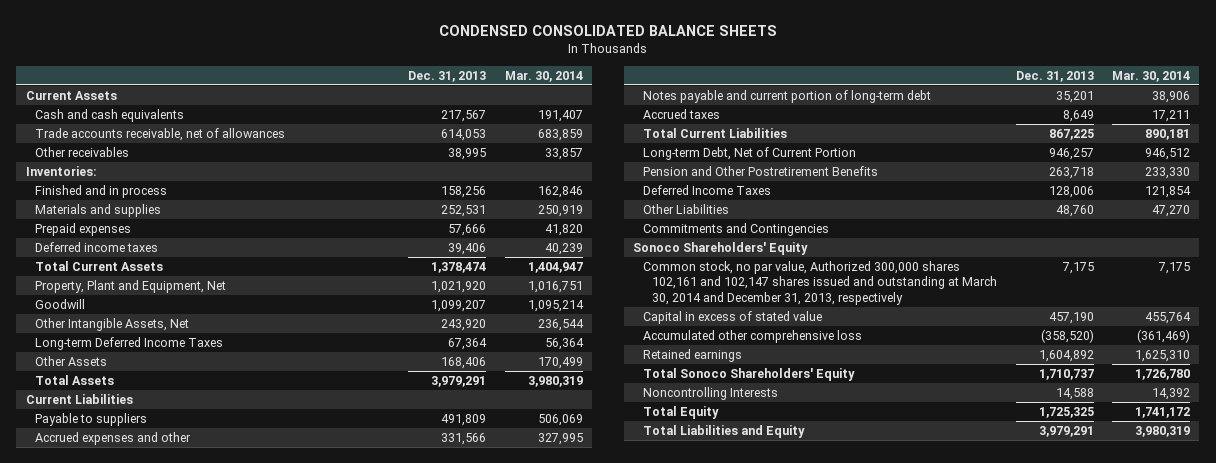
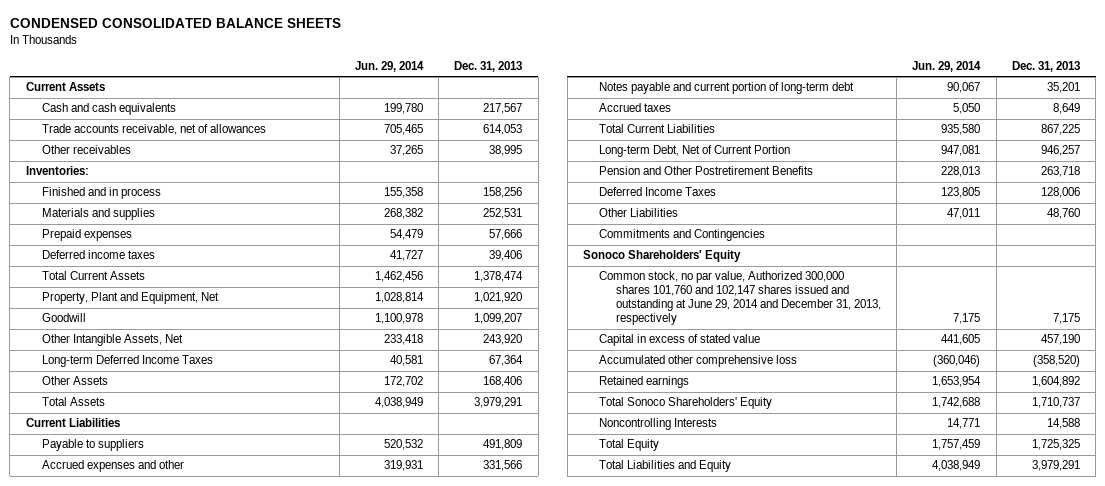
[504,70,583,82] Mar. 30, 2014 -> none
none -> [354,60,424,72] Jun. 29, 2014
[642,260,998,305] Common stock, no par value, Authorized 300,000 shares 102,161 and 102,147 shares issued and outstanding at March 30, 2014 and December 31, 2013, respectively -> [599,271,881,326] Common stock, no par value, Authorized 300,000 shares 101,760 and 102,147 shares issued and outstanding at June 29, 2014 and December 31, 2013, respectively

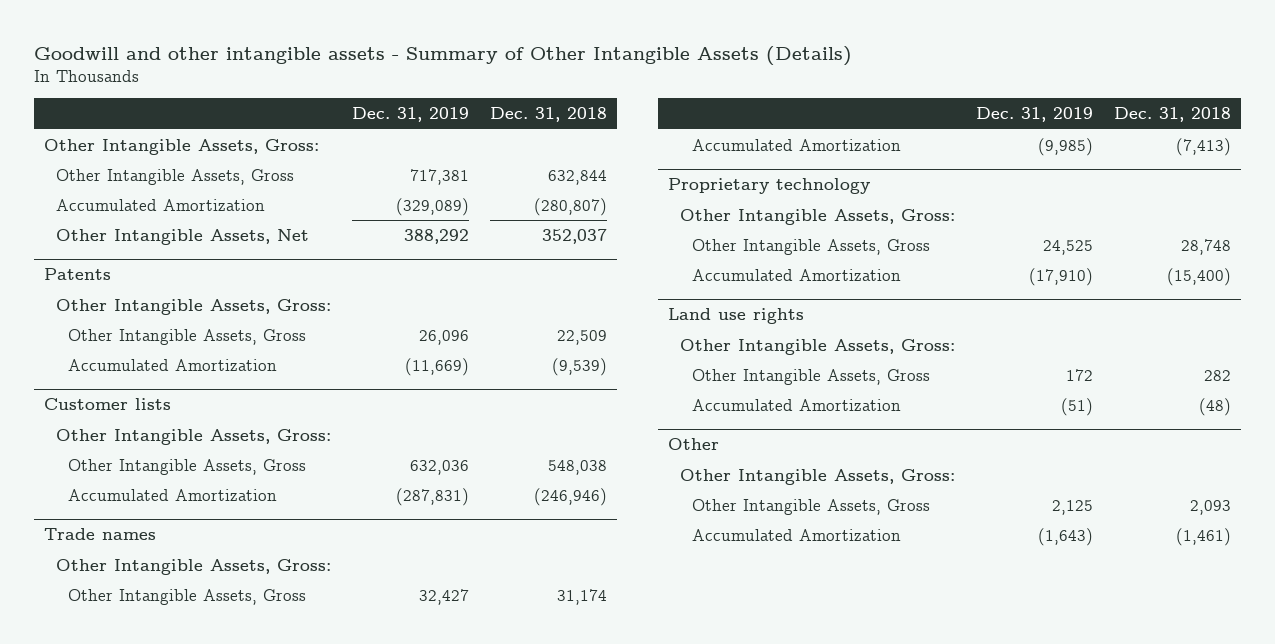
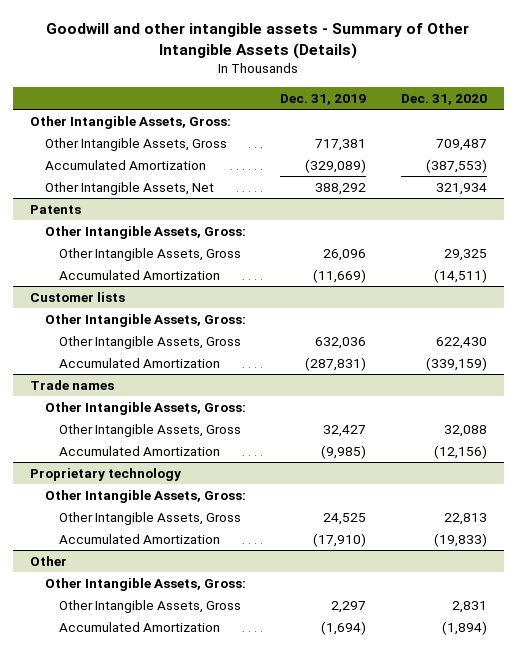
[489,107,607,123] Dec. 31, 2018 -> none
none -> [400,93,487,105] Dec. 31, 2020
[668,308,805,325] Land use rights -> none
[680,338,956,355] Other Intangible Assets, Gross: -> none
[692,368,931,385] Other Intangible Assets, Gross -> none
[692,398,902,411] Accumulated Amortization -> none
[1051,499,1093,515] 2,125 -> [331,600,367,613] 2,297
[1037,527,1093,546] (1,643) -> [321,620,367,635] (1,694)

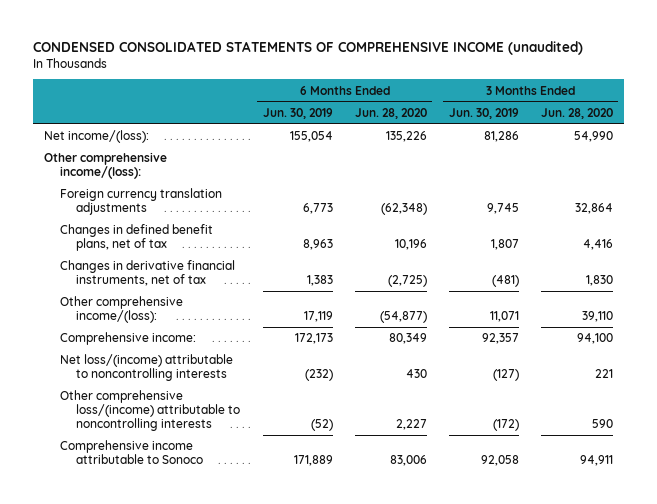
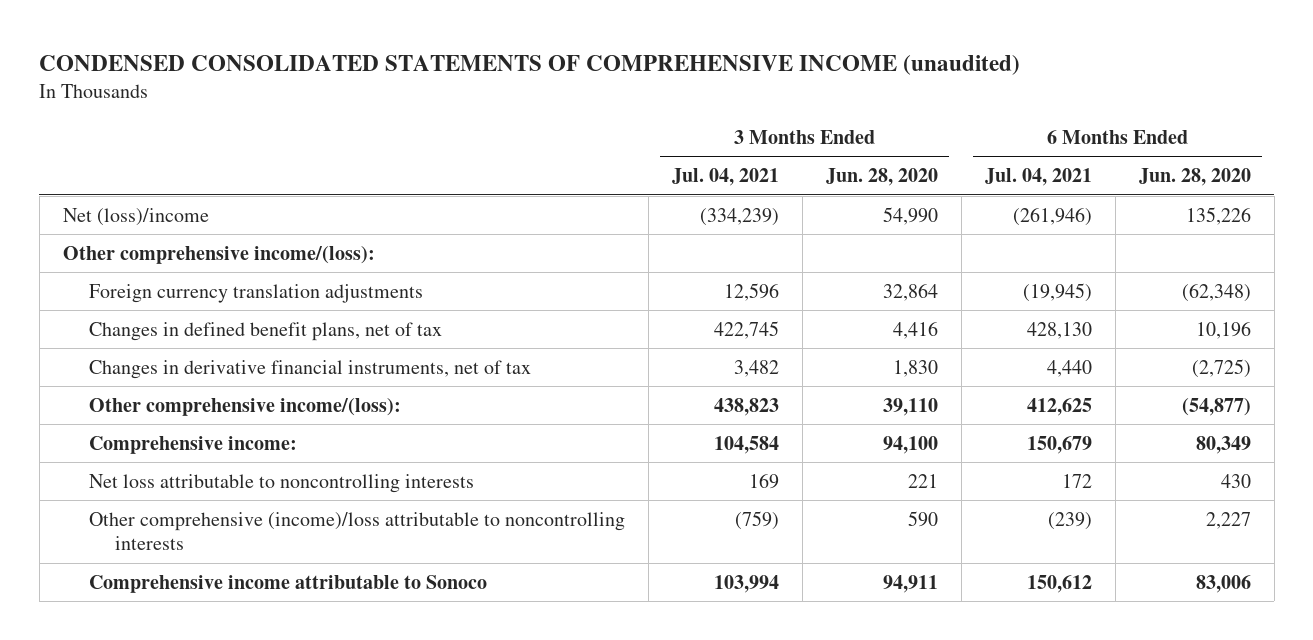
[262,107,333,119] Jun. 30, 2019 -> none
[448,107,519,119] Jun. 30, 2019 -> none
none -> [671,168,779,187] Jul. 04, 2021
none -> [984,168,1092,187] Jul. 04, 2021
[44,130,150,144] Net income/(loss): -> [62,207,209,226] Net (loss)/income
[60,354,234,382] Net loss/(income) attributable to noncontrolling interests -> [88,473,474,493] Net loss attributable to noncontrolling interests
[60,390,241,432] Other comprehensive loss/(income) attributable to noncontrolling interests -> [88,511,625,551] Other comprehensive (income)/loss attributable to noncontrolling interests

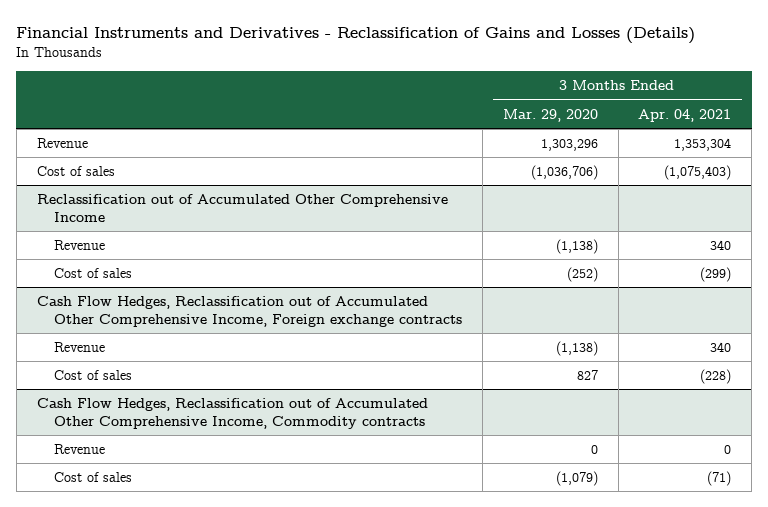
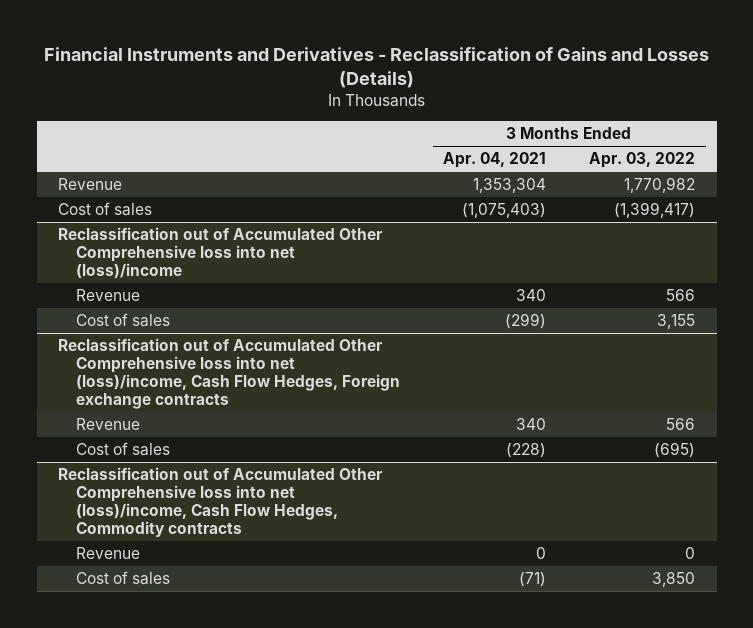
[502,108,598,122] Mar. 29, 2020 -> none
none -> [589,152,696,169] Apr. 03, 2022
[36,194,448,222] Reclassification out of Accumulated Other Comprehensive Income -> [58,227,384,280] Reclassification out of Accumulated Other Comprehensive loss into net (loss)/income
[36,296,463,327] Cash Flow Hedges, Reclassification out of Accumulated Other Comprehensive Income, Foreign exchange contracts -> [58,338,401,410] Reclassification out of Accumulated Other Comprehensive loss into net (loss)/income, Cash Flow Hedges, Foreign exchange contracts
[36,398,428,429] Cash Flow Hedges, Reclassification out of Accumulated Other Comprehensive Income, Commodity contracts -> [58,467,384,538] Reclassification out of Accumulated Other Comprehensive loss into net (loss)/income, Cash Flow Hedges, Commodity contracts

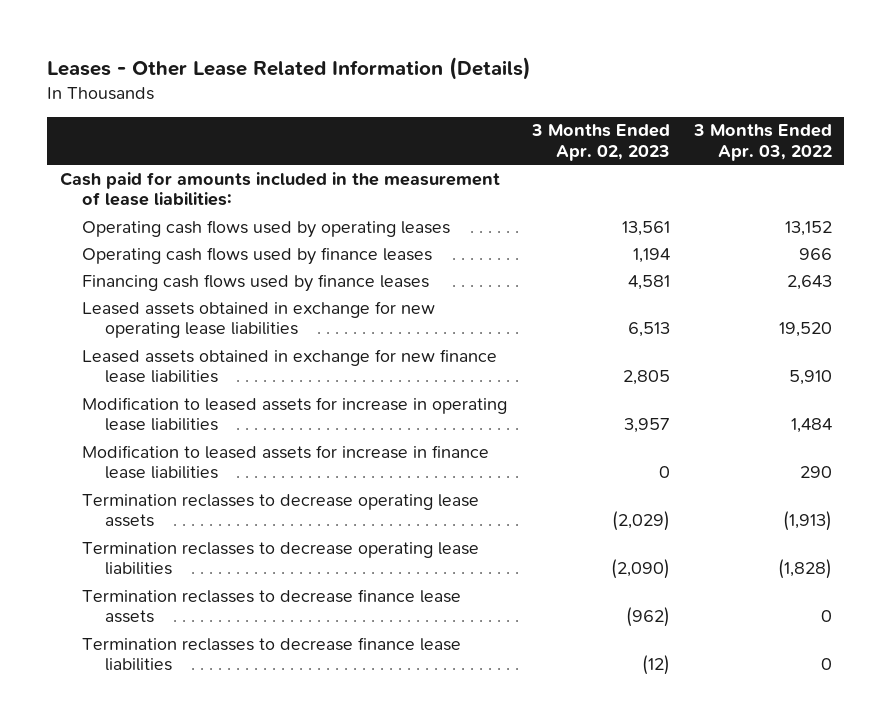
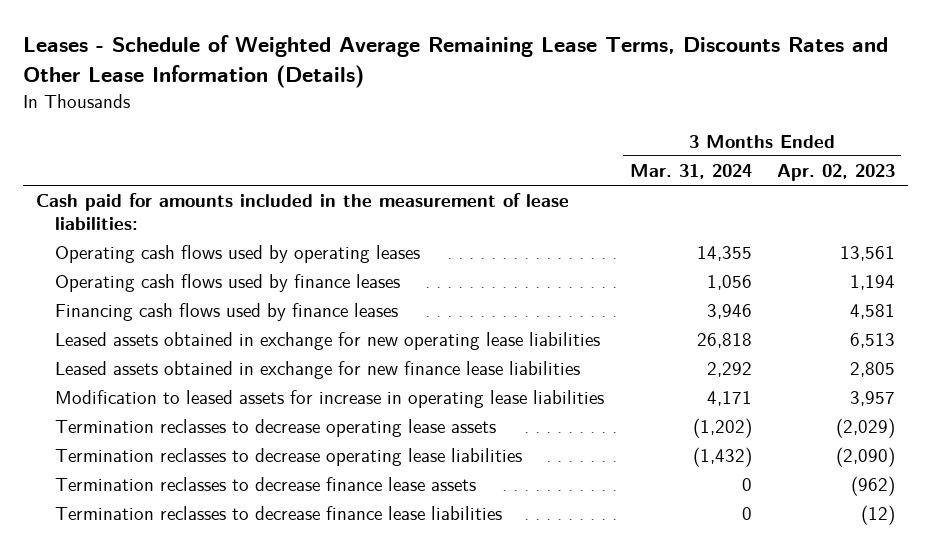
[47,57,532,81] Leases - Other Lease Related Information (Details) -> [22,35,888,88] Leases - Schedule of Weighted Average Remaining Lease Terms, Discounts Rates and Other Lease Information (Details)
[693,124,833,161] 3 Months Ended Apr. 03, 2022 -> none
none -> [629,164,752,180] Mar. 31, 2024
[82,444,490,480] Modification to leased assets for increase in finance lease liabilities -> none

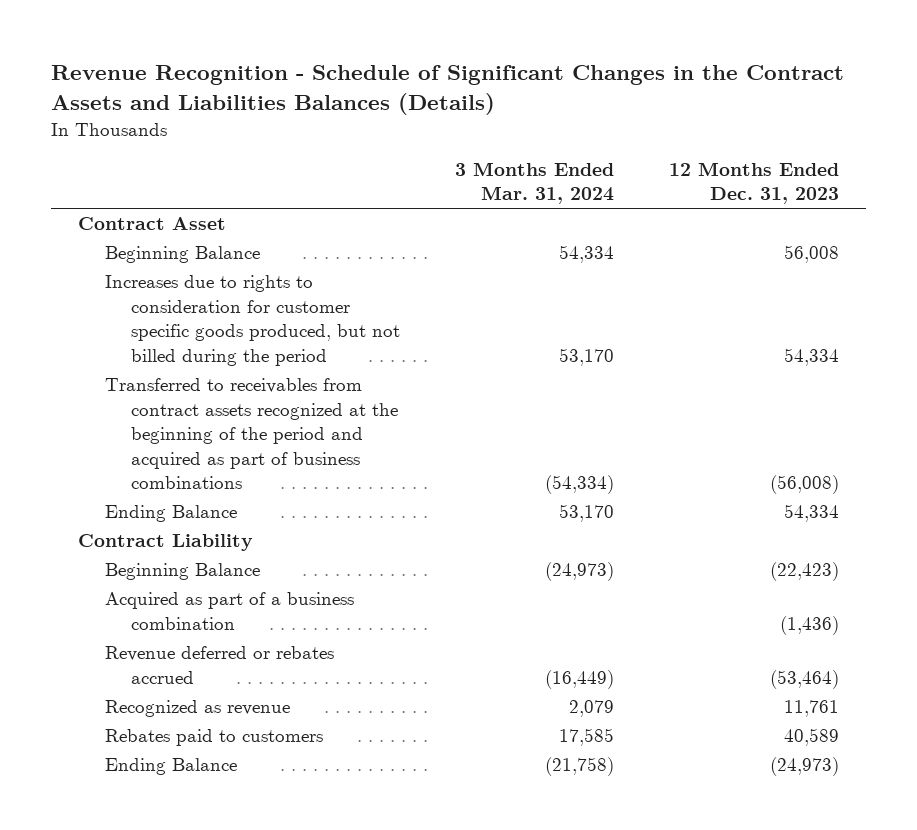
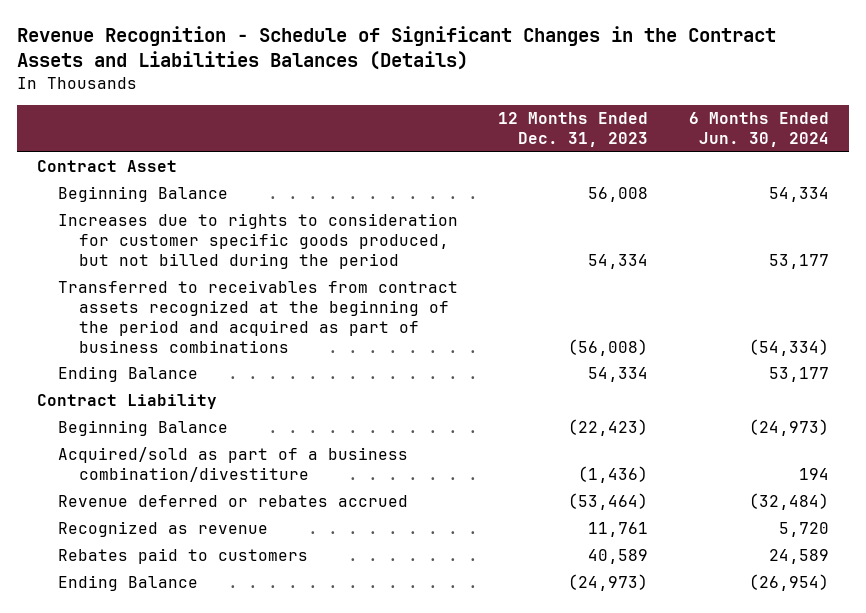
[454,161,614,205] 3 Months Ended Mar. 31, 2024 -> none
none -> [688,112,829,147] 6 Months Ended Jun. 30, 2024
[104,592,354,630] Acquired as part of a business combination -> [57,447,408,483] Acquired/sold as part of a business combination/divestiture

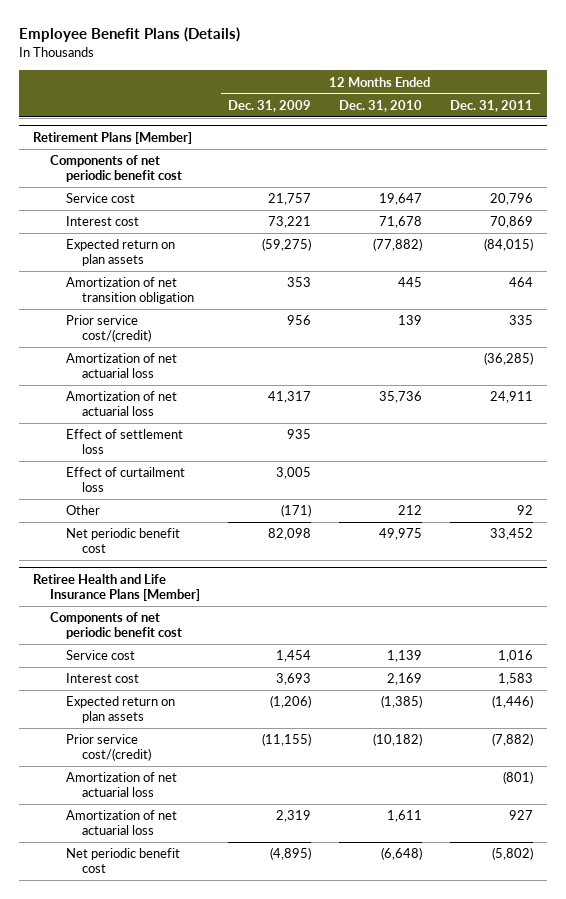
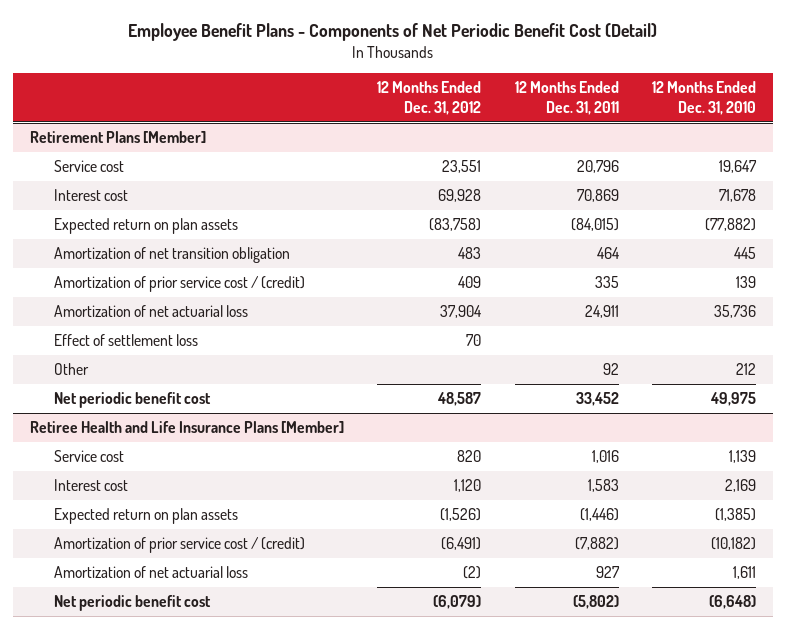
[19,27,241,43] Employee Benefit Plans (Details) -> [128,22,658,41] Employee Benefit Plans - Components of Net Periodic Benefit Cost (Detail)
[227,99,311,112] Dec. 31, 2009 -> none
none -> [377,81,482,116] 12 Months Ended Dec. 31, 2012
[49,155,182,183] Components of net periodic benefit cost -> none
[65,353,177,379] Amortization of net actuarial loss -> none
[65,315,152,343] Prior service cost/(credit) -> [54,276,306,293] Amortization of prior service cost / (credit)
[65,467,185,493] Effect of curtailment loss -> none
[49,612,182,640] Components of net periodic benefit cost -> none
[65,772,177,798] Amortization of net actuarial loss -> none
[65,734,152,762] Prior service cost/(credit) -> [54,537,306,554] Amortization of prior service cost / (credit)

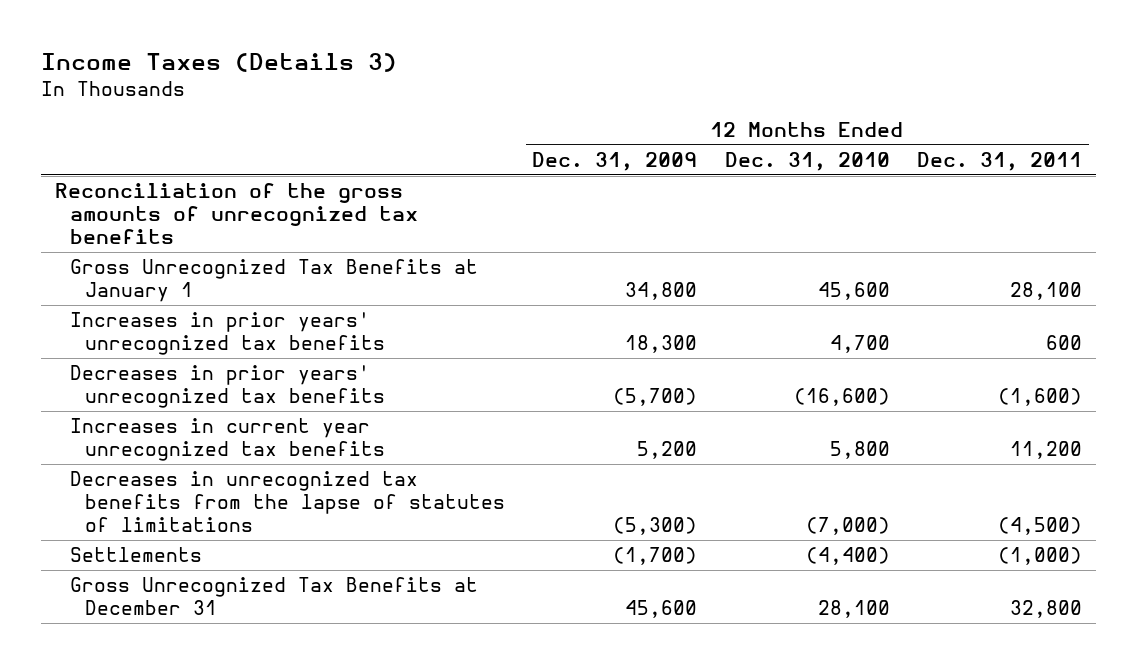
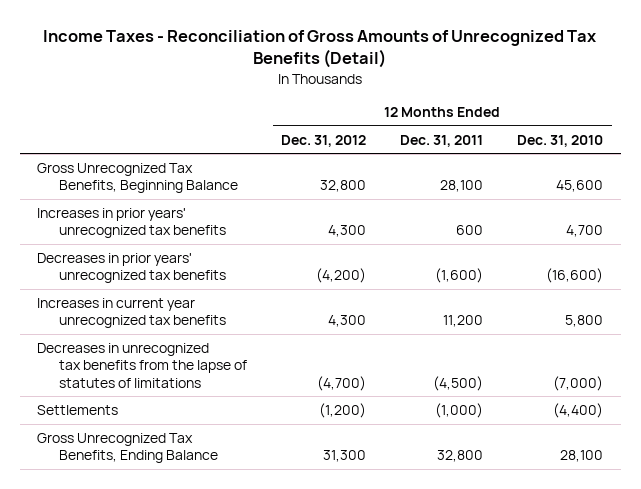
[40,53,397,73] Income Taxes (Details 3) -> [43,30,597,69] Income Taxes - Reconciliation of Gross Amounts of Unrecognized Tax Benefits (Detail)
[532,152,698,172] Dec. 31, 2009 -> none
none -> [281,134,367,147] Dec. 31, 2012
[54,183,418,245] Reconciliation of the gross amounts of unrecognized tax benefits -> none
[69,259,478,303] Gross Unrecognized Tax Benefits at January 1 -> [37,163,238,194] Gross Unrecognized Tax Benefits, Beginning Balance
[69,577,478,616] Gross Unrecognized Tax Benefits at December 31 -> [37,433,218,464] Gross Unrecognized Tax Benefits, Ending Balance

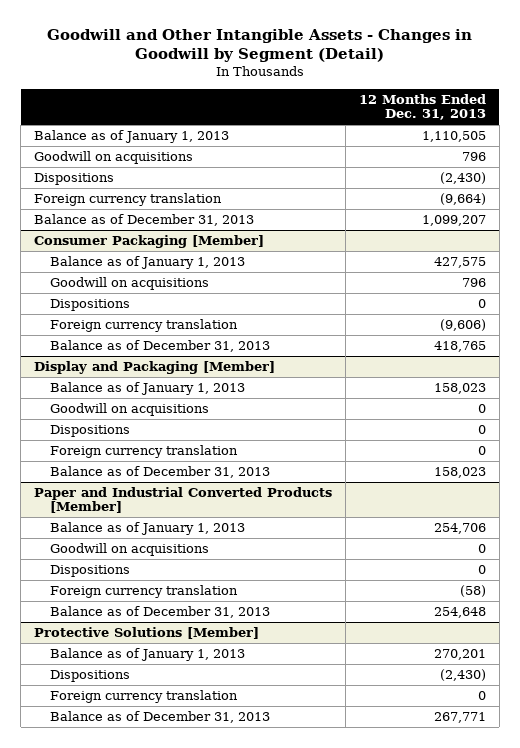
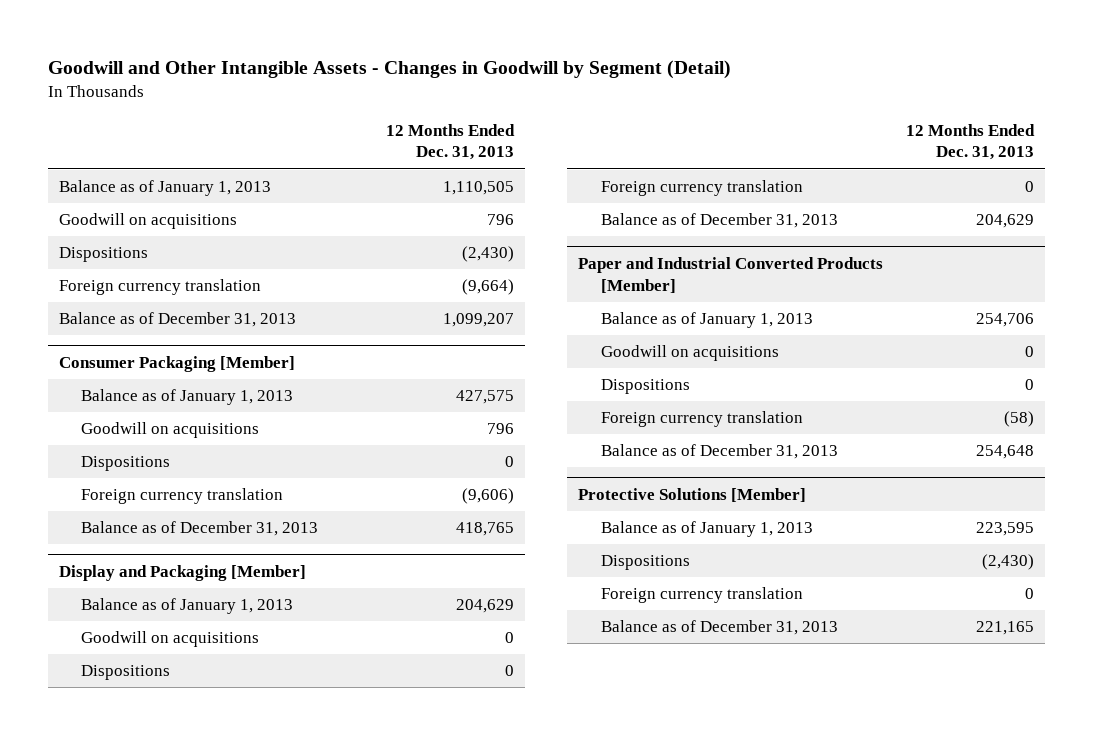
[434,383,487,395] 158,023 -> [456,599,515,614] 204,629
[434,467,487,479] 158,023 -> [975,214,1034,229] 204,629
[434,649,487,661] 270,201 -> [975,522,1034,537] 223,595
[434,712,487,724] 267,771 -> [975,621,1034,636] 221,165

